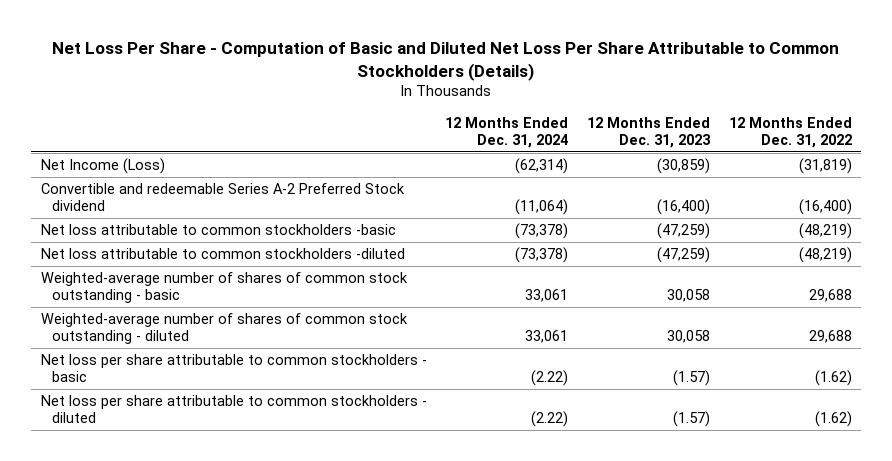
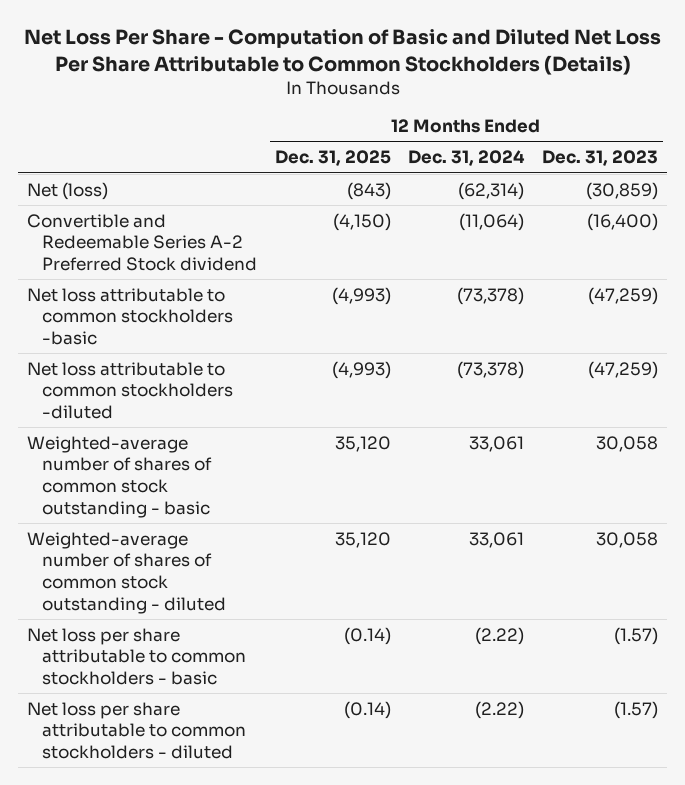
[728,117,852,149] 12 Months Ended Dec. 31, 2022 -> none
none -> [274,150,391,167] Dec. 31, 2025
[40,158,165,175] Net Income (Loss) -> [26,181,108,200] Net (loss)
[40,183,405,212] Convertible and redeemable Series A-2 Preferred Stock dividend -> [26,213,257,272] Convertible and Redeemable Series A-2 Preferred Stock dividend

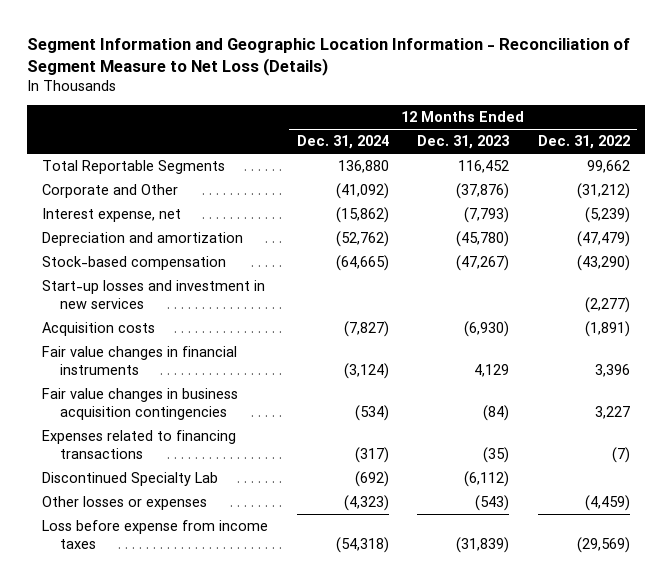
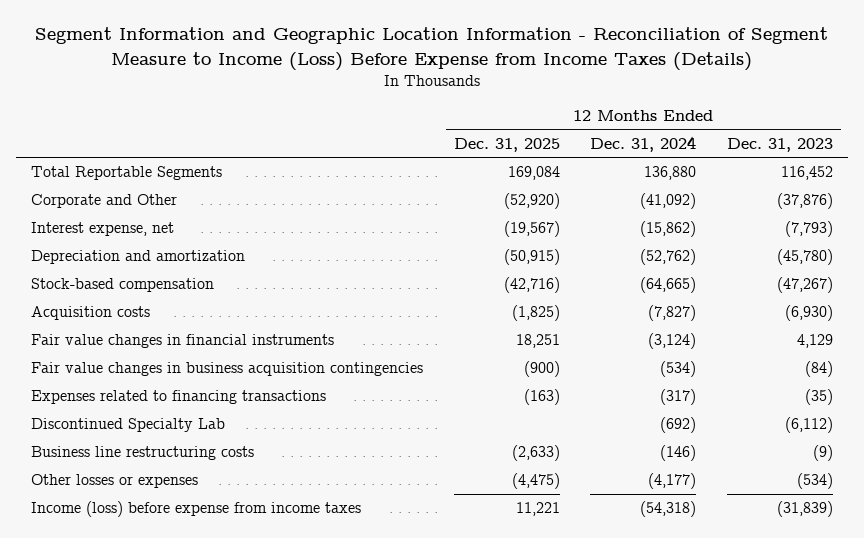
[27,37,631,76] Segment Information and Geographic Location Information - Reconciliation of Segment Measure to Net Loss (Details) -> [35,27,829,71] Segment Information and Geographic Location Information - Reconciliation of Segment Measure to Income (Loss) Before Expense from Income Taxes (Details)
[538,135,631,150] Dec. 31, 2022 -> none
none -> [453,137,560,152] Dec. 31, 2025
[41,280,265,310] Start-up losses and investment in new services -> none
none -> [31,446,255,461] Business line restructuring costs
[343,495,389,512] (4,323) -> [648,473,697,490] (4,177)
[475,495,510,512] (543) -> [796,473,833,490] (534)
[41,520,268,550] Loss before expense from income taxes -> [31,501,362,518] Income (loss) before expense from income taxes

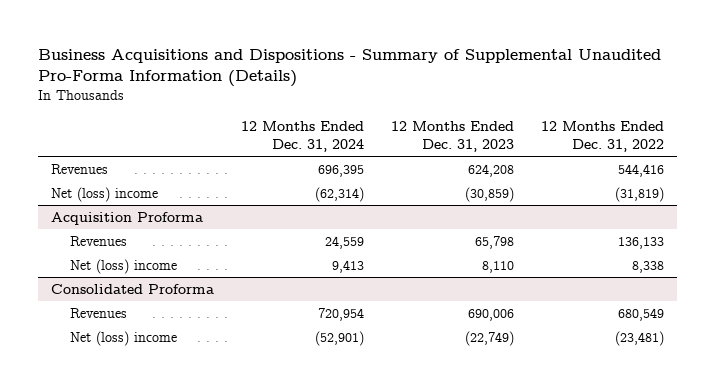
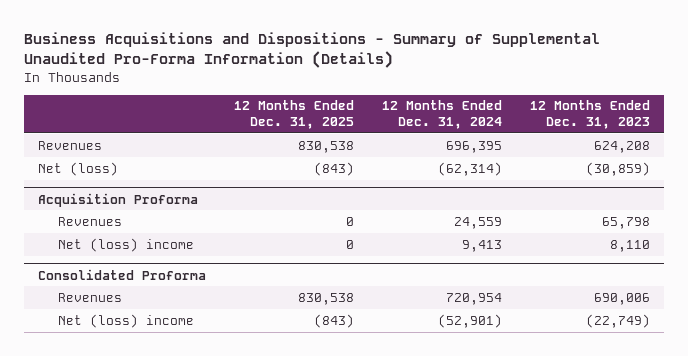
[540,121,664,152] 12 Months Ended Dec. 31, 2022 -> none
none -> [234,100,355,129] 12 Months Ended Dec. 31, 2025
[51,187,159,203] Net (loss) income -> [38,161,119,176] Net (loss)

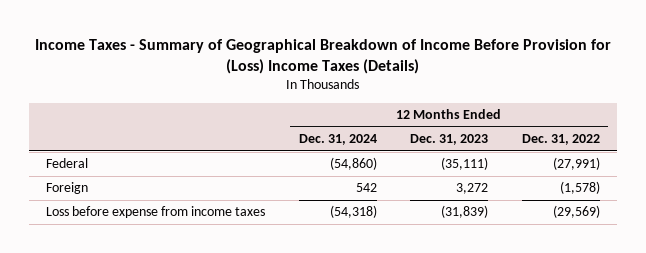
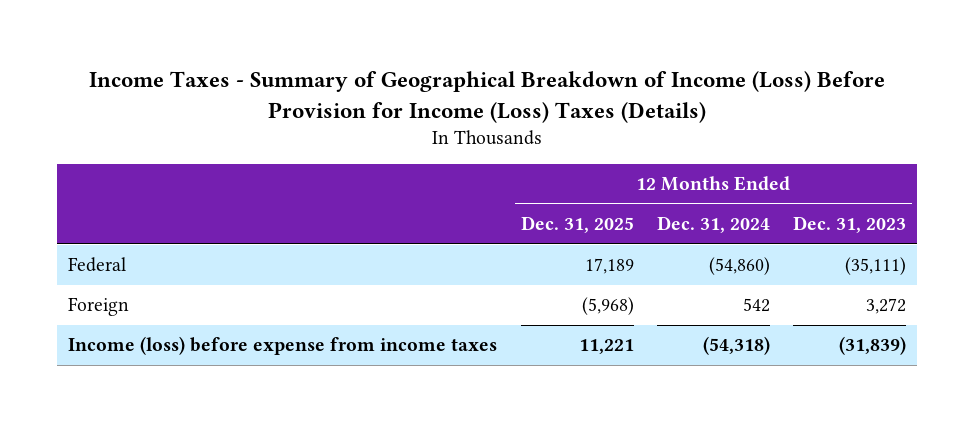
[34,39,611,75] Income Taxes - Summary of Geographical Breakdown of Income Before Provision for (Loss) Income Taxes (Details) -> [89,71,886,123] Income Taxes - Summary of Geographical Breakdown of Income (Loss) Before Provision for Income (Loss) Taxes (Details)
[521,134,600,146] Dec. 31, 2022 -> none
none -> [520,216,634,234] Dec. 31, 2025
[46,206,266,219] Loss before expense from income taxes -> [68,336,498,356] Income (loss) before expense from income taxes

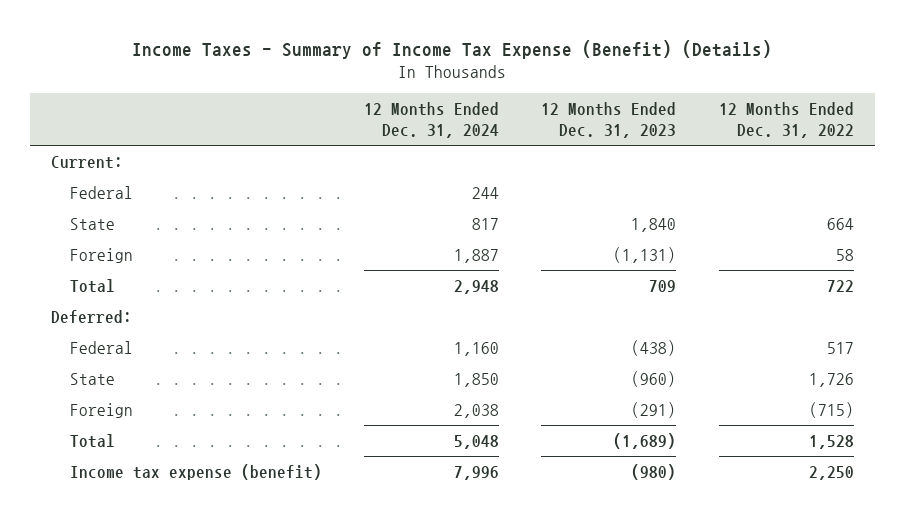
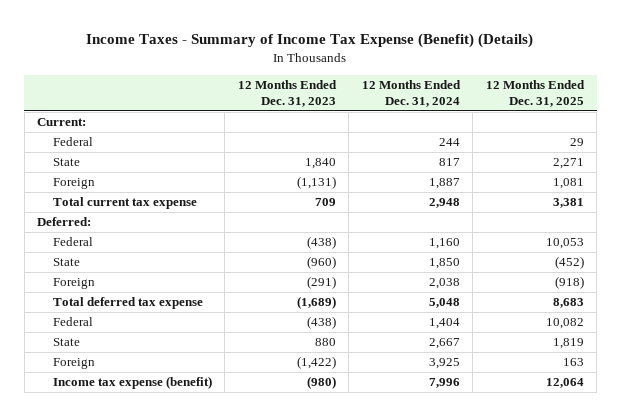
[718,102,854,138] 12 Months Ended Dec. 31, 2022 -> none
none -> [485,79,585,107] 12 Months Ended Dec. 31, 2025
[69,278,115,293] Total -> [52,197,197,210] Total current tax expense
[69,433,115,448] Total -> [52,297,203,310] Total deferred tax expense
none -> [52,317,93,327] Federal
none -> [52,338,80,347] State
none -> [52,358,95,370] Foreign

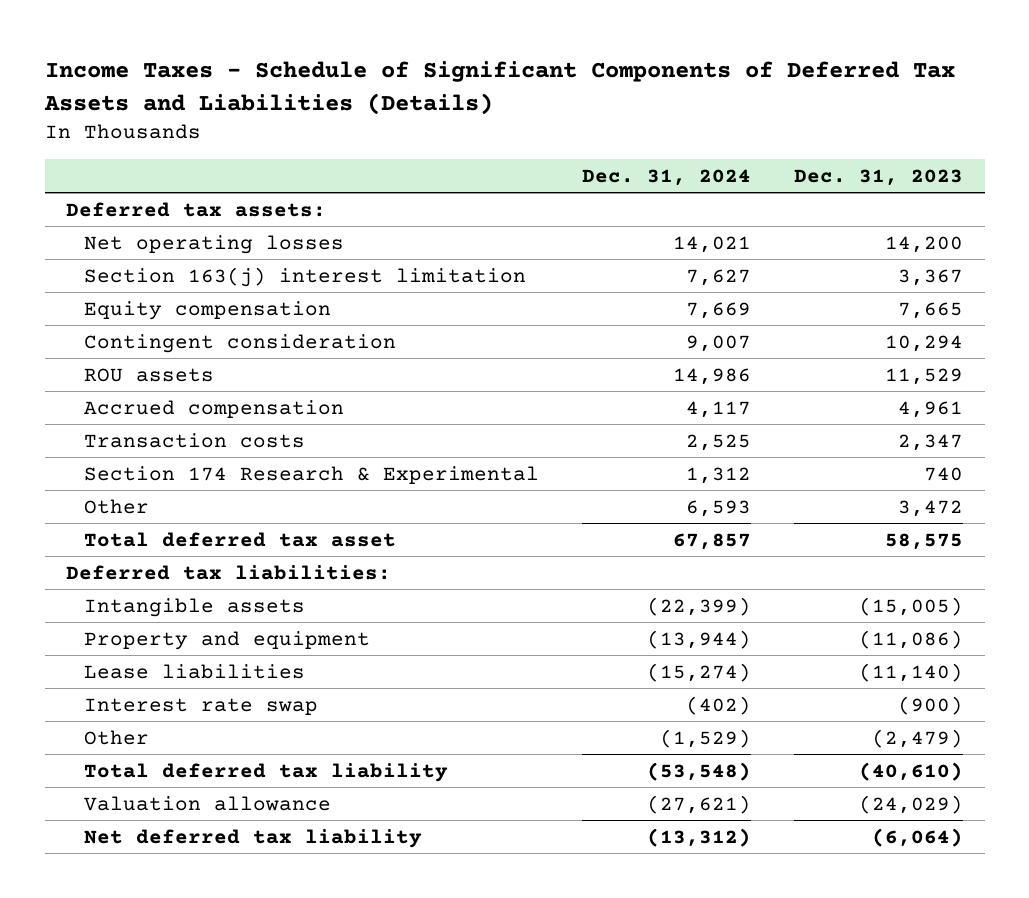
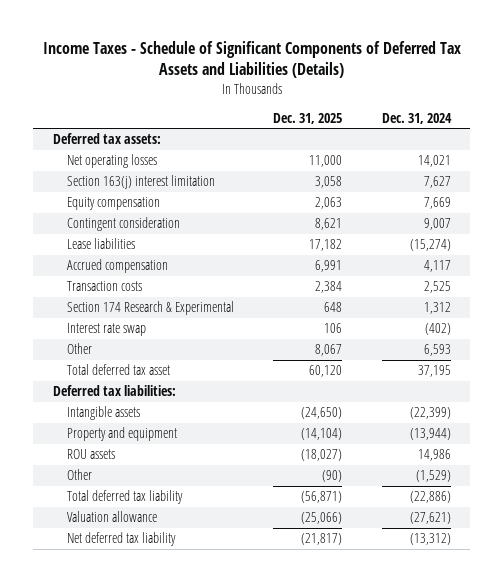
[794,168,964,186] Dec. 31, 2023 -> none
none -> [273,112,343,124] Dec. 31, 2025
[84,663,306,679] Lease liabilities -> [66,238,135,250] Lease liabilities
[84,697,319,715] Interest rate swap -> [66,323,146,337] Interest rate swap
[673,532,752,550] 67,857 -> [417,365,451,378] 37,195
[84,367,215,382] ROU assets -> [66,449,115,460] ROU assets
[647,761,752,781] (53,548) -> [409,491,451,504] (22,886)

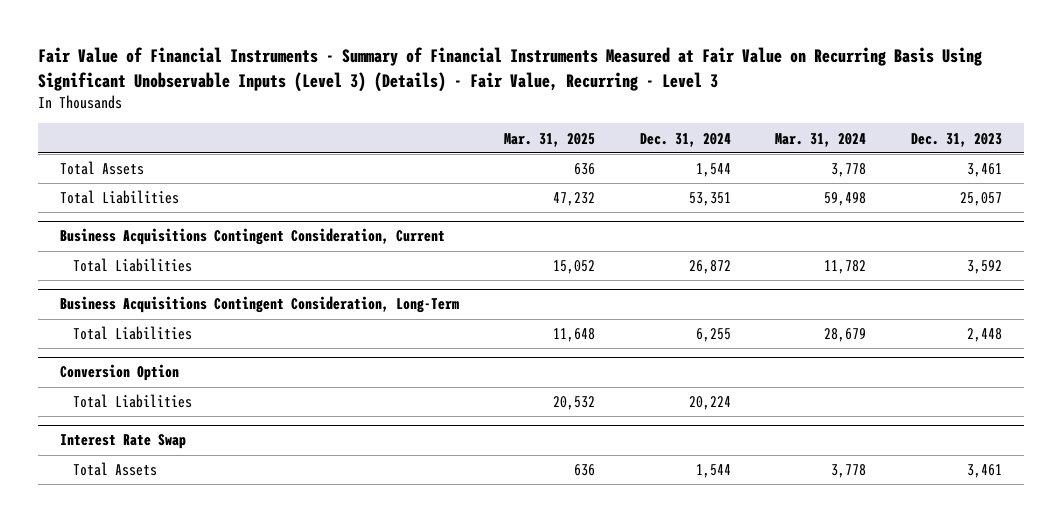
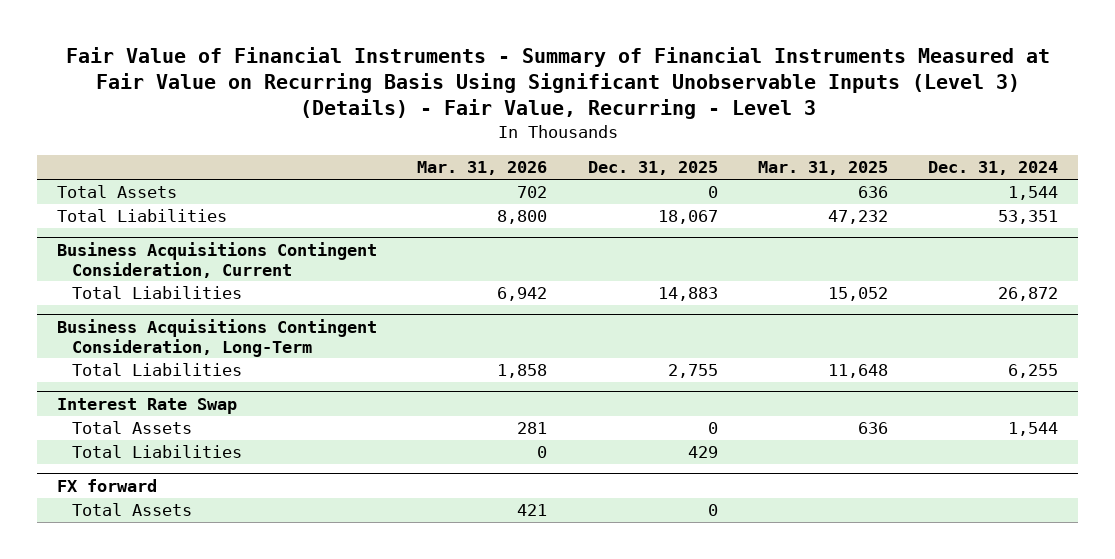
[775,132,867,147] Mar. 31, 2024 -> none
[910,132,1002,147] Dec. 31, 2023 -> none
none -> [417,161,548,176] Mar. 31, 2026
none -> [587,161,718,176] Dec. 31, 2025
[60,364,180,382] Conversion Option -> none
[73,394,193,409] Total Liabilities -> none
none -> [71,445,242,459] Total Liabilities
none -> [57,478,158,492] FX forward
none -> [71,503,192,517] Total Assets

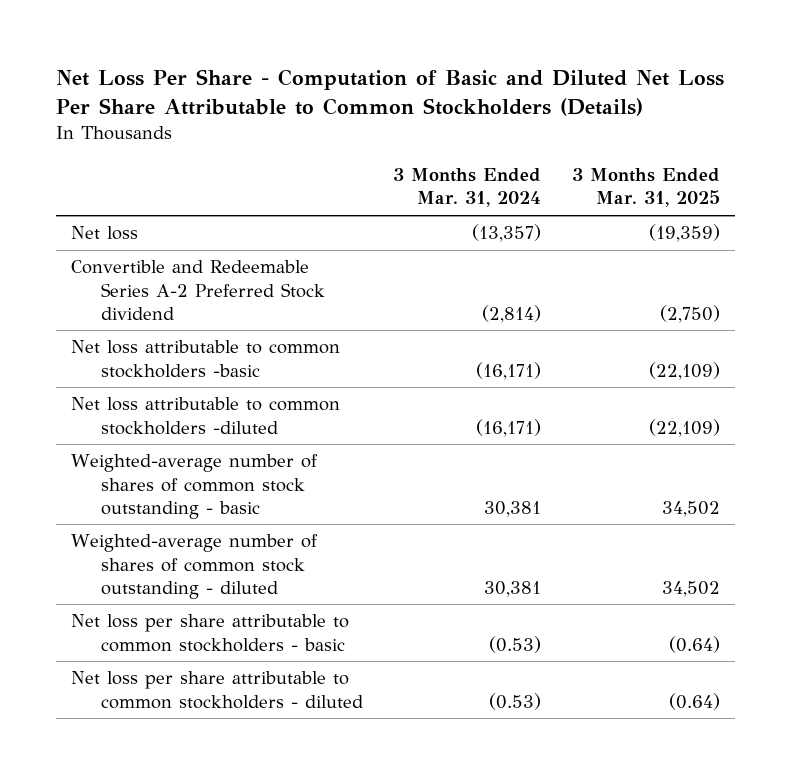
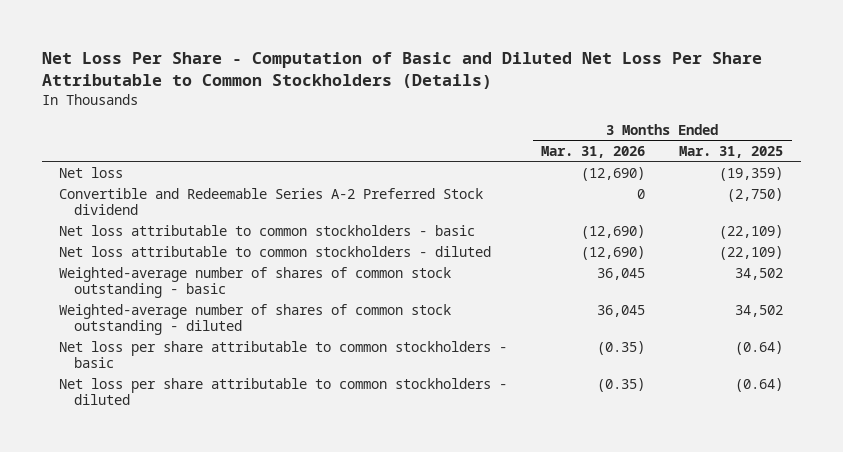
[393,168,542,208] 3 Months Ended Mar. 31, 2024 -> none
none -> [541,145,646,158] Mar. 31, 2026
[71,340,341,378] Net loss attributable to common stockholders -basic -> [59,224,476,236] Net loss attributable to common stockholders - basic
[71,397,341,435] Net loss attributable to common stockholders -diluted -> [59,245,492,257] Net loss attributable to common stockholders - diluted

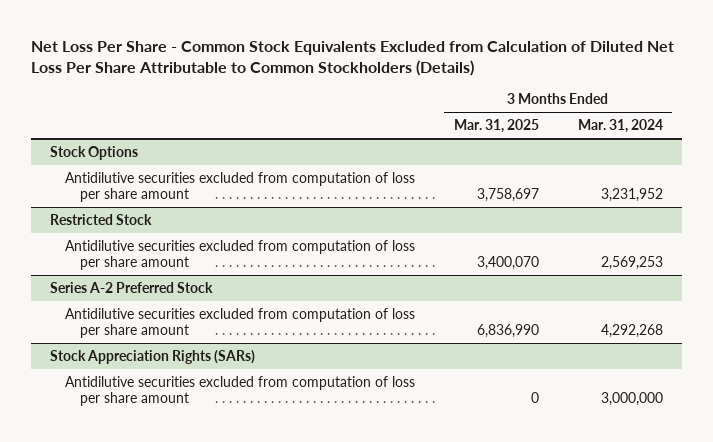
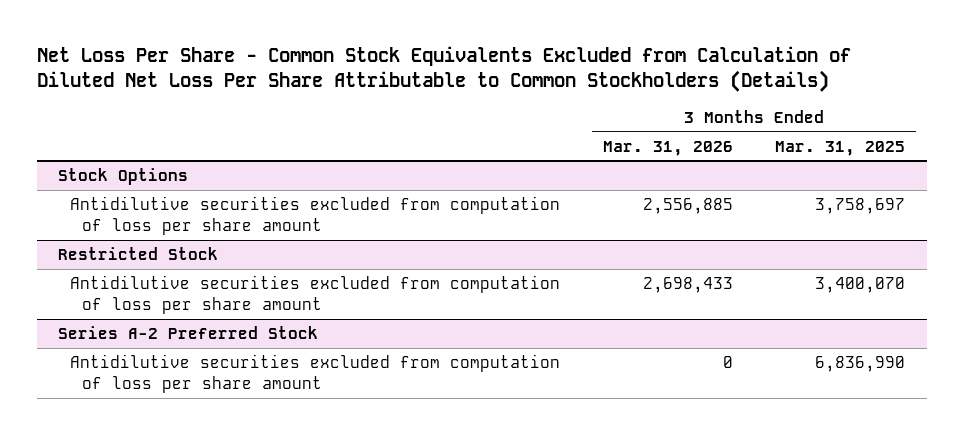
[577,119,663,134] Mar. 31, 2024 -> none
none -> [602,140,733,156] Mar. 31, 2026
[50,349,256,364] Stock Appreciation Rights (SARs) -> none
[65,375,416,406] Antidilutive securities excluded from computation of loss per share amount -> none

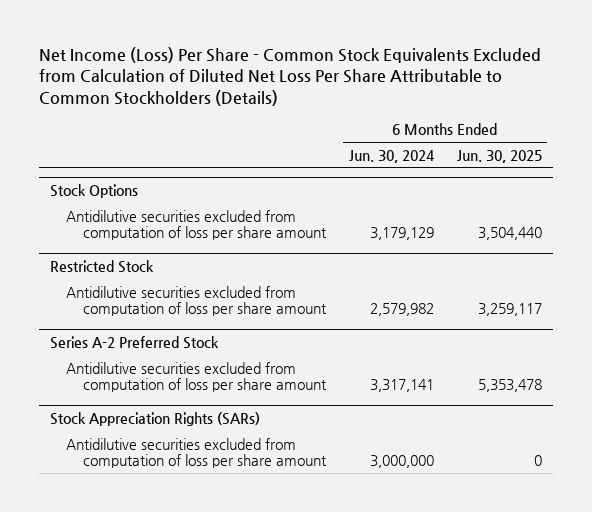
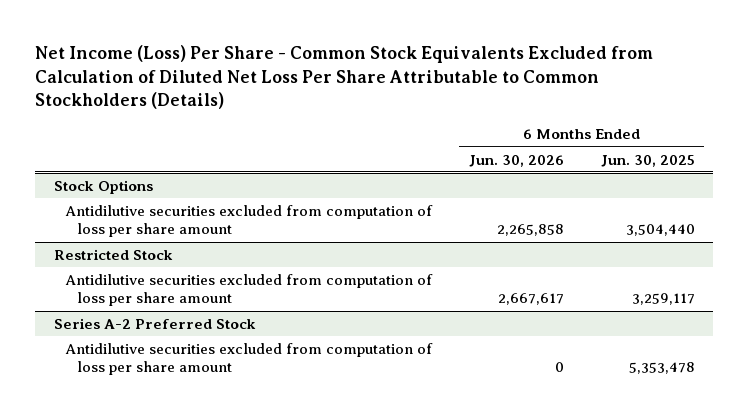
[348,149,435,163] Jun. 30, 2024 -> none
none -> [468,154,564,167] Jun. 30, 2026
[50,412,261,427] Stock Appreciation Rights (SARs) -> none
[66,437,327,469] Antidilutive securities excluded from computation of loss per share amount -> none

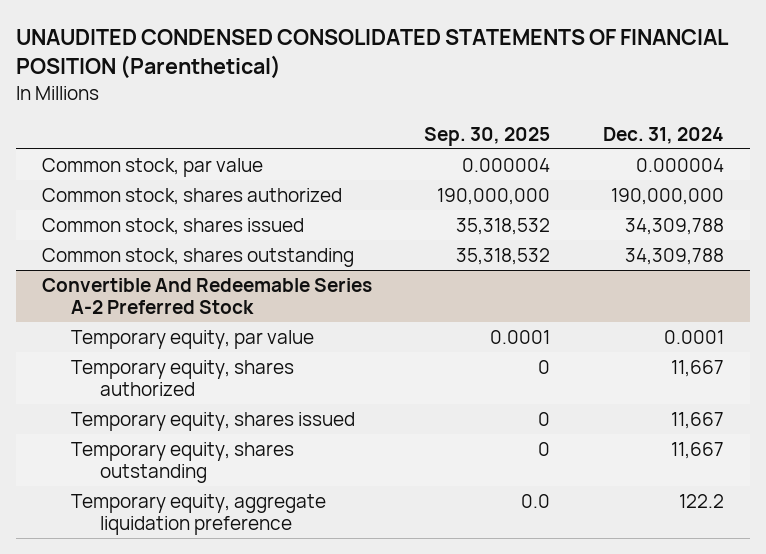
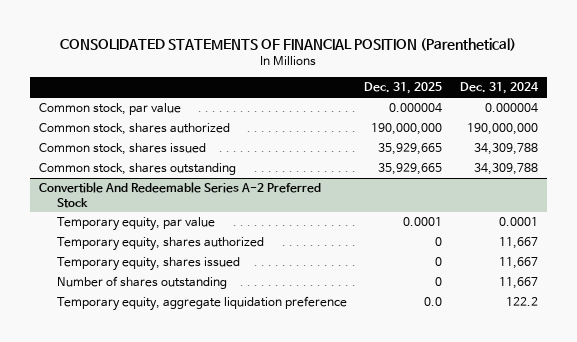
[15,29,729,80] UNAUDITED CONDENSED CONSOLIDATED STATEMENTS OF FINANCIAL POSITION (Parenthetical) -> [60,37,517,51] CONSOLIDATED STATEMENTS OF FINANCIAL POSITION (Parenthetical)
[424,126,551,146] Sep. 30, 2025 -> none
none -> [364,82,443,95] Dec. 31, 2025
[70,441,294,483] Temporary equity, shares outstanding -> [56,276,227,290] Number of shares outstanding

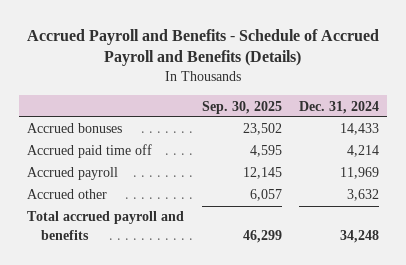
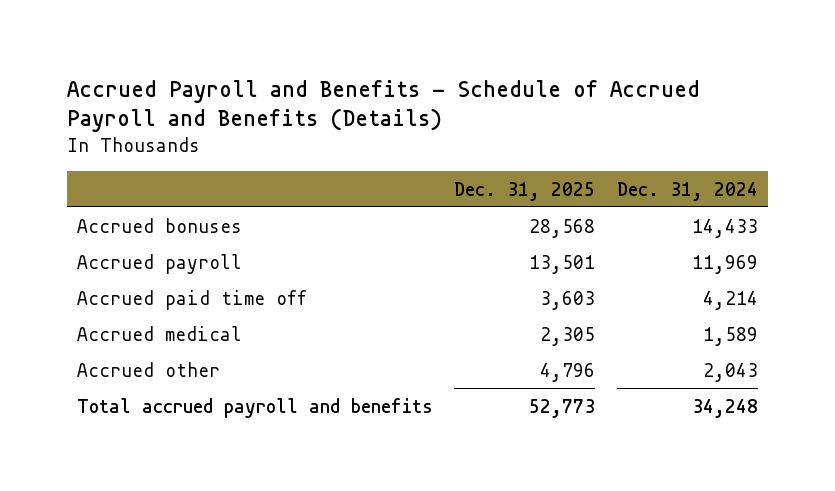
[201,100,282,114] Sep. 30, 2025 -> none
none -> [454,181,596,201] Dec. 31, 2025
[27,144,153,159] Accrued paid time off -> [77,289,308,310] Accrued paid time off
none -> [77,325,243,341] Accrued medical
[346,189,379,202] 3,632 -> [702,362,758,382] 2,043

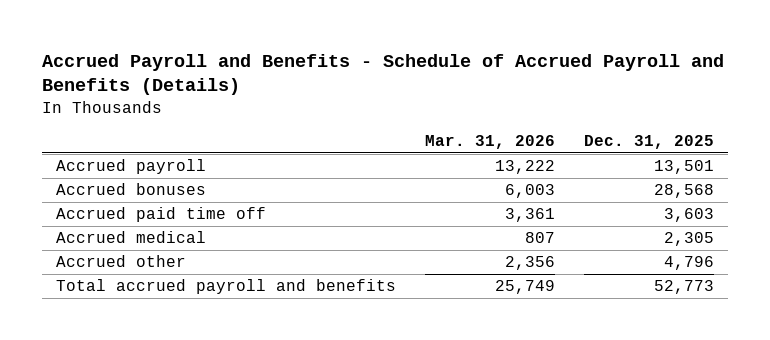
[616,181,758,201] Dec. 31, 2024 -> none
none -> [424,135,555,150] Mar. 31, 2026
[77,217,243,233] Accrued bonuses -> [56,183,207,196] Accrued bonuses

